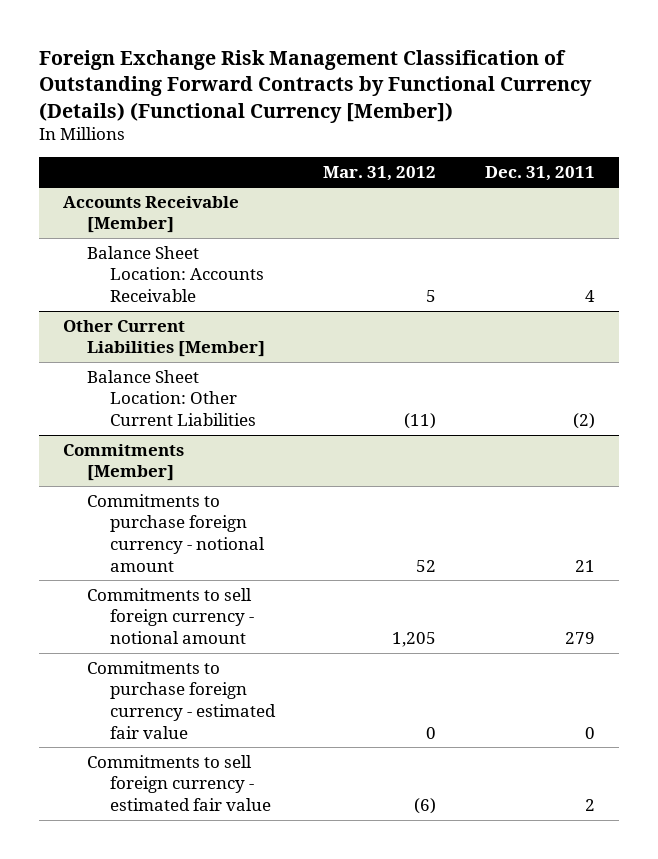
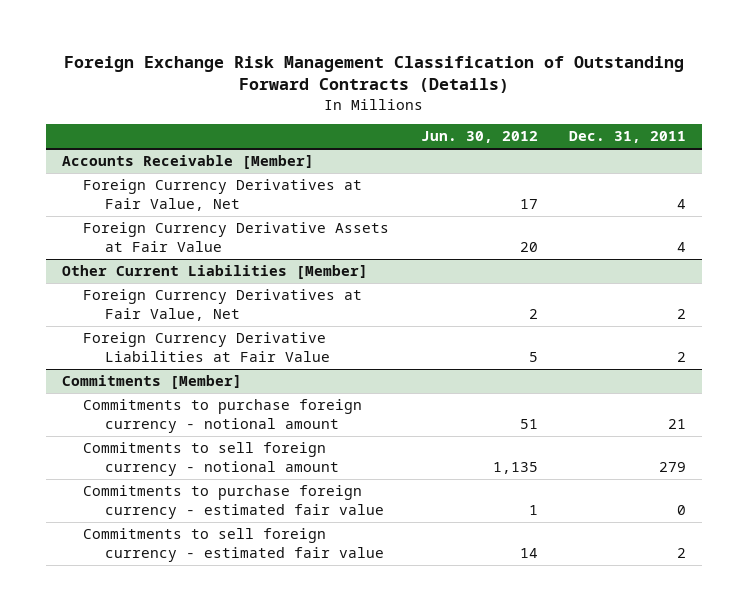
[39,50,593,123] Foreign Exchange Risk Management Classification of Outstanding Forward Contracts by Functional Currency (Details) (Functional Currency [Member]) -> [63,56,684,94] Foreign Exchange Risk Management Classification of Outstanding Forward Contracts (Details)
[323,165,437,181] Mar. 31, 2012 -> none
none -> [420,131,538,144] Jun. 30, 2012
none -> [83,179,363,211] Foreign Currency Derivatives at Fair Value, Net
[86,245,264,303] Balance Sheet Location: Accounts Receivable -> [83,222,390,252] Foreign Currency Derivative Assets at Fair Value
[86,369,256,427] Balance Sheet Location: Other Current Liabilities -> none
none -> [83,289,363,321] Foreign Currency Derivatives at Fair Value, Net
none -> [83,332,330,362] Foreign Currency Derivative Liabilities at Fair Value

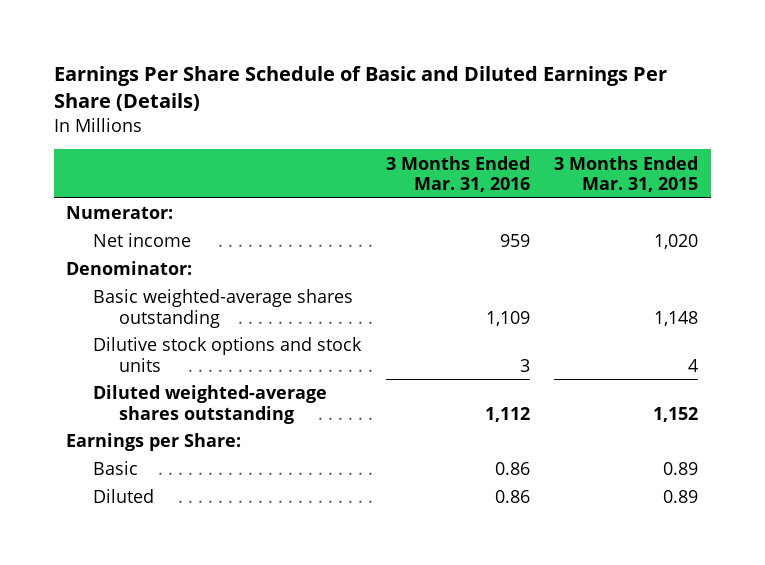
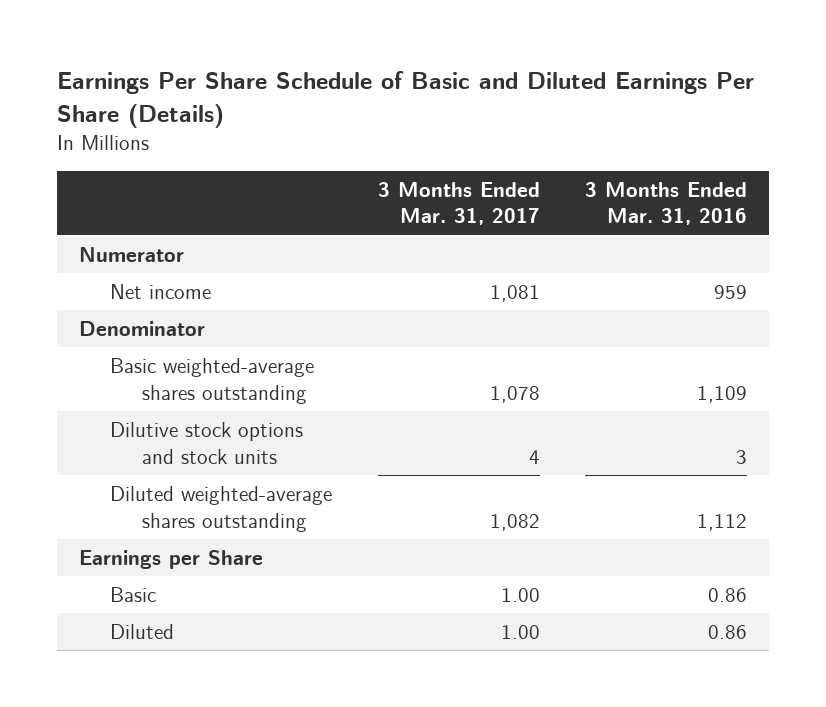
[554,155,699,193] 3 Months Ended Mar. 31, 2015 -> none
none -> [377,181,540,226] 3 Months Ended Mar. 31, 2017
[66,206,174,220] Numerator: -> [79,246,185,262] Numerator
[66,261,193,276] Denominator: -> [79,320,206,336] Denominator
[66,433,242,452] Earnings per Share: -> [79,549,264,569] Earnings per Share

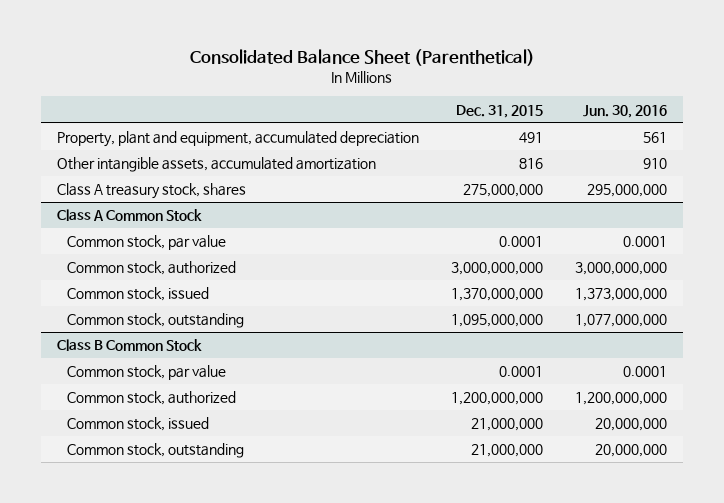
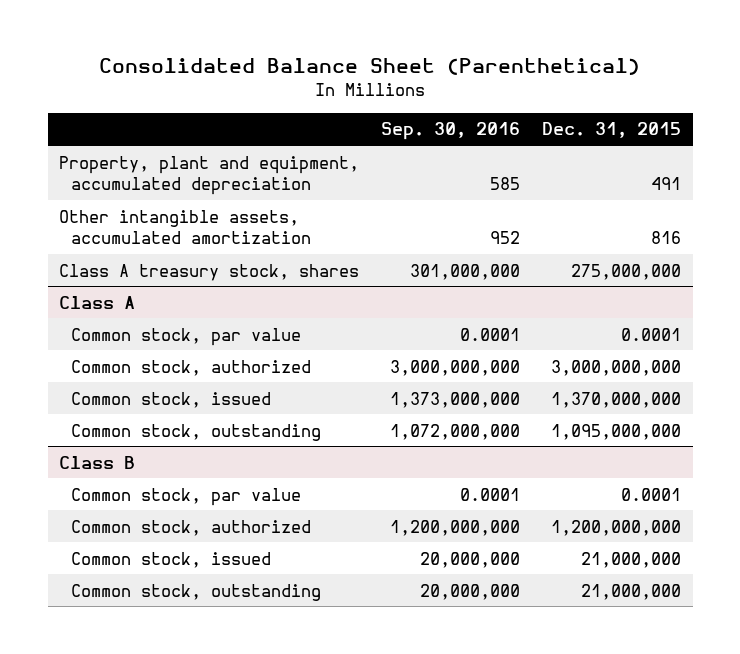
[583,104,668,118] Jun. 30, 2016 -> none
none -> [381,122,521,141] Sep. 30, 2016
[57,209,203,222] Class A Common Stock -> [58,295,135,309] Class A
[57,339,203,352] Class B Common Stock -> [58,455,135,469] Class B

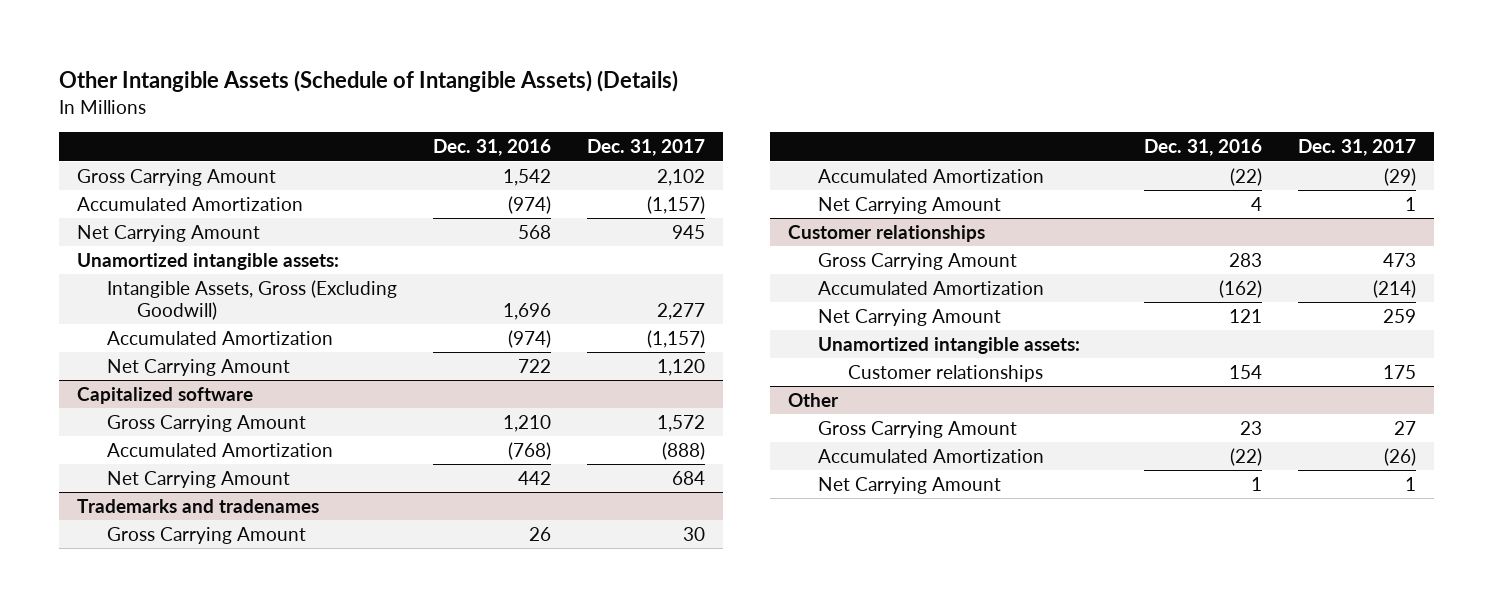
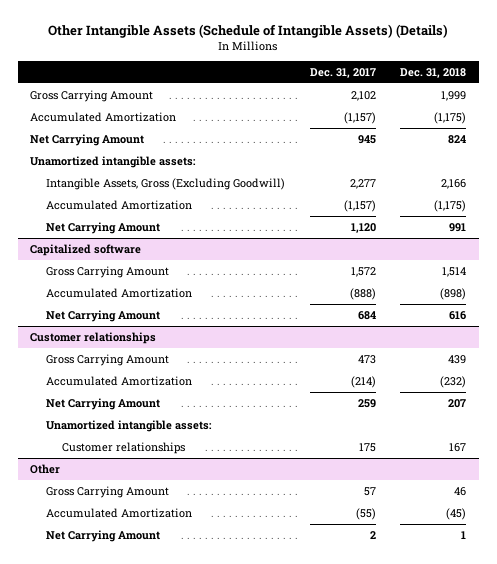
[433,139,552,157] Dec. 31, 2016 -> none
none -> [400,68,467,79] Dec. 31, 2018
[77,498,320,513] Trademarks and tradenames -> none
[107,526,307,544] Gross Carrying Amount -> none
[818,168,1045,183] Accumulated Amortization -> none
[818,196,1002,214] Net Carrying Amount -> none
[1394,420,1417,435] 27 -> [363,486,376,496] 57
[1384,447,1417,466] (26) -> [355,507,376,520] (55)
[1405,476,1417,491] 1 -> [369,530,376,539] 2

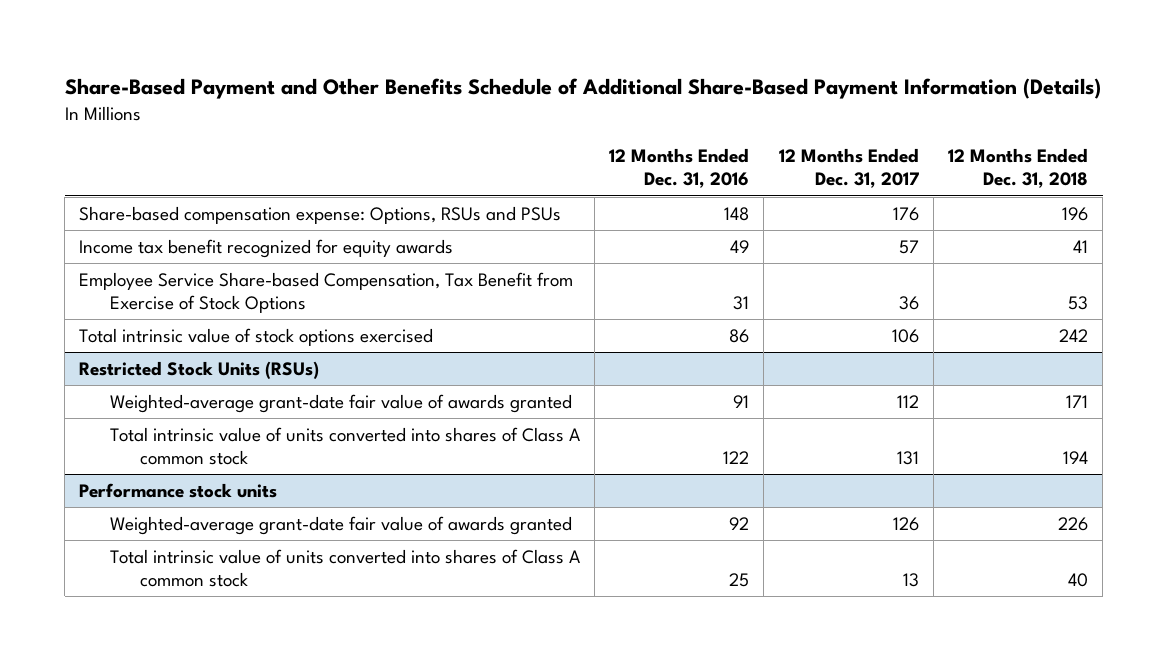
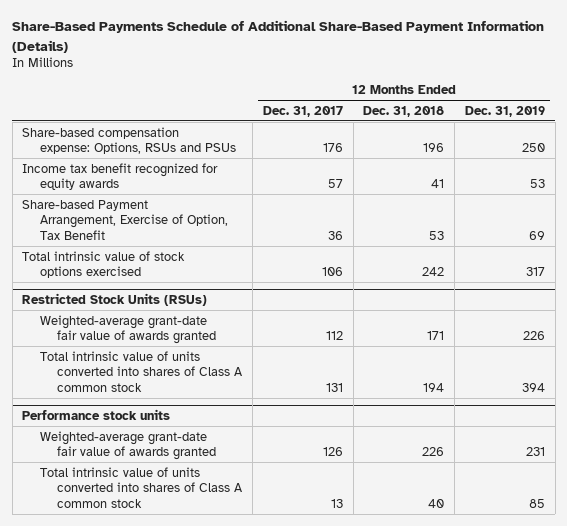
[64,78,1101,100] Share-Based Payment and Other Benefits Schedule of Additional Share-Based Payment Information (Details) -> [12,20,545,53] Share-Based Payments Schedule of Additional Share-Based Payment Information (Details)
[609,148,750,189] 12 Months Ended Dec. 31, 2016 -> none
none -> [465,105,546,117] Dec. 31, 2019
[79,271,574,313] Employee Service Share-based Compensation, Tax Benefit from Exercise of Stock Options -> [22,199,228,240] Share-based Payment Arrangement, Exercise of Option, Tax Benefit

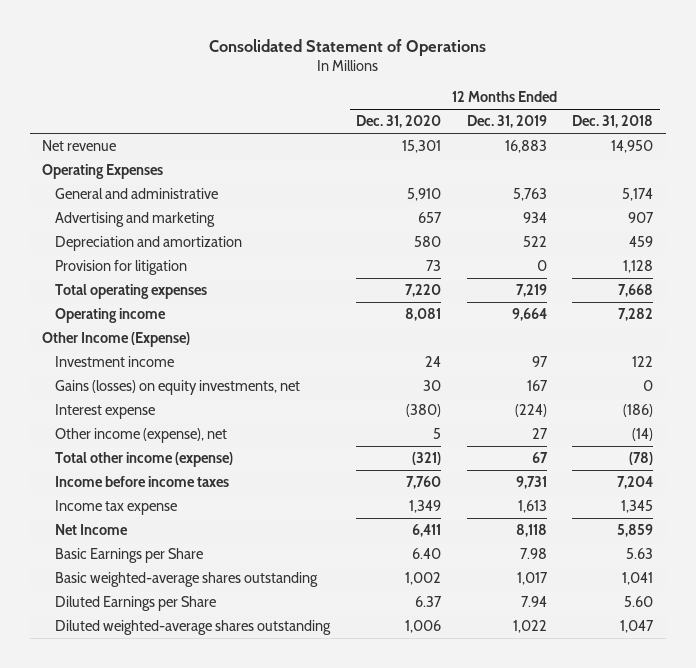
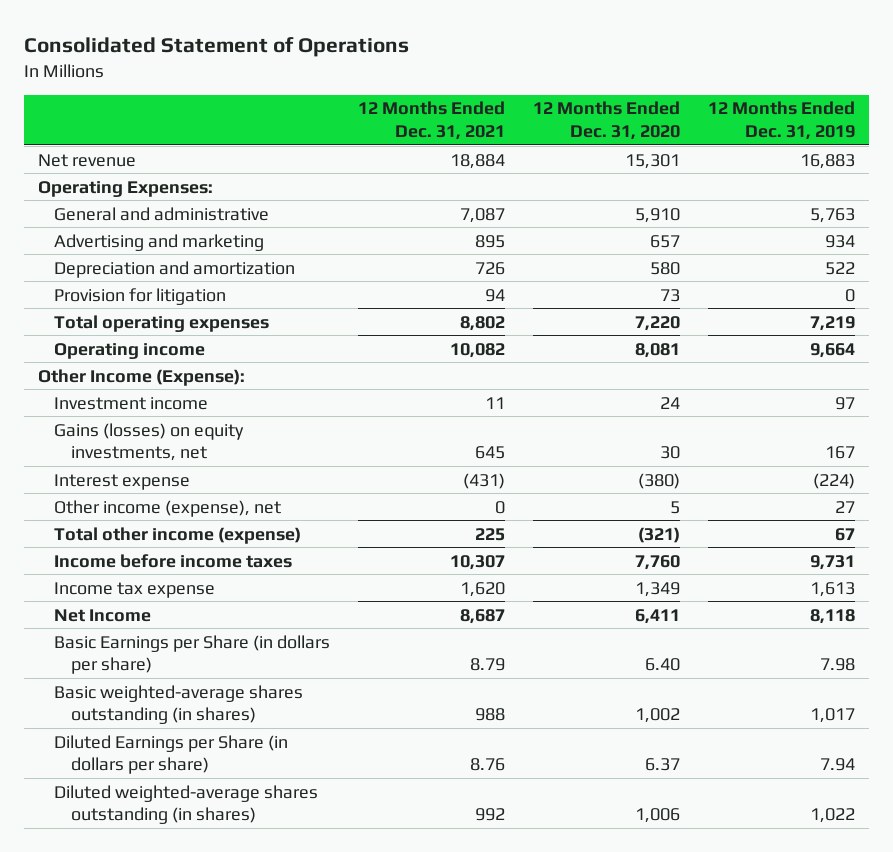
[572,115,654,129] Dec. 31, 2018 -> none
none -> [358,101,506,141] 12 Months Ended Dec. 31, 2021
[42,164,164,180] Operating Expenses -> [37,180,213,197] Operating Expenses:
[42,332,191,348] Other Income (Expense) -> [37,368,245,386] Other Income (Expense):
[55,548,204,564] Basic Earnings per Share -> [54,634,331,675] Basic Earnings per Share (in dollars per share)
[55,572,319,588] Basic weighted-average shares outstanding -> [54,684,304,725] Basic weighted-average shares outstanding (in shares)
[55,596,217,612] Diluted Earnings per Share -> [54,734,289,775] Diluted Earnings per Share (in dollars per share)
[55,620,332,636] Diluted weighted-average shares outstanding -> [54,784,319,825] Diluted weighted-average shares outstanding (in shares)

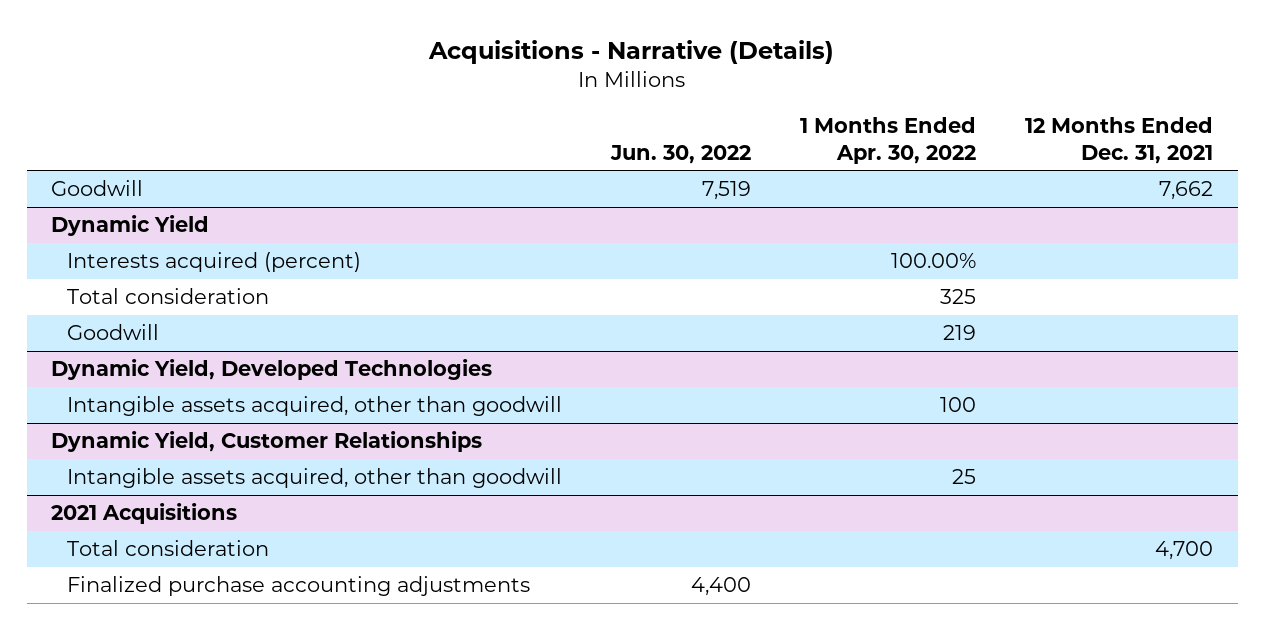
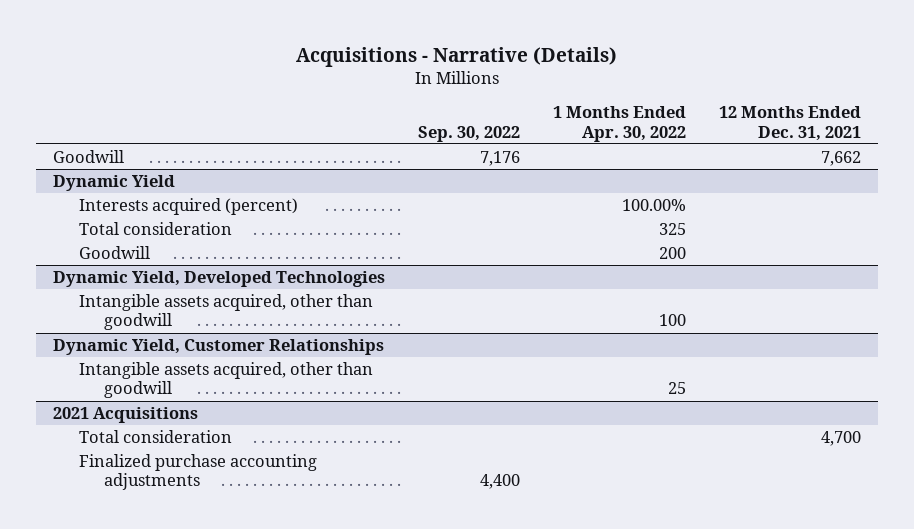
[609,144,751,164] Jun. 30, 2022 -> none
none -> [417,125,520,142] Sep. 30, 2022
[943,325,977,341] 219 -> [659,246,687,259] 200

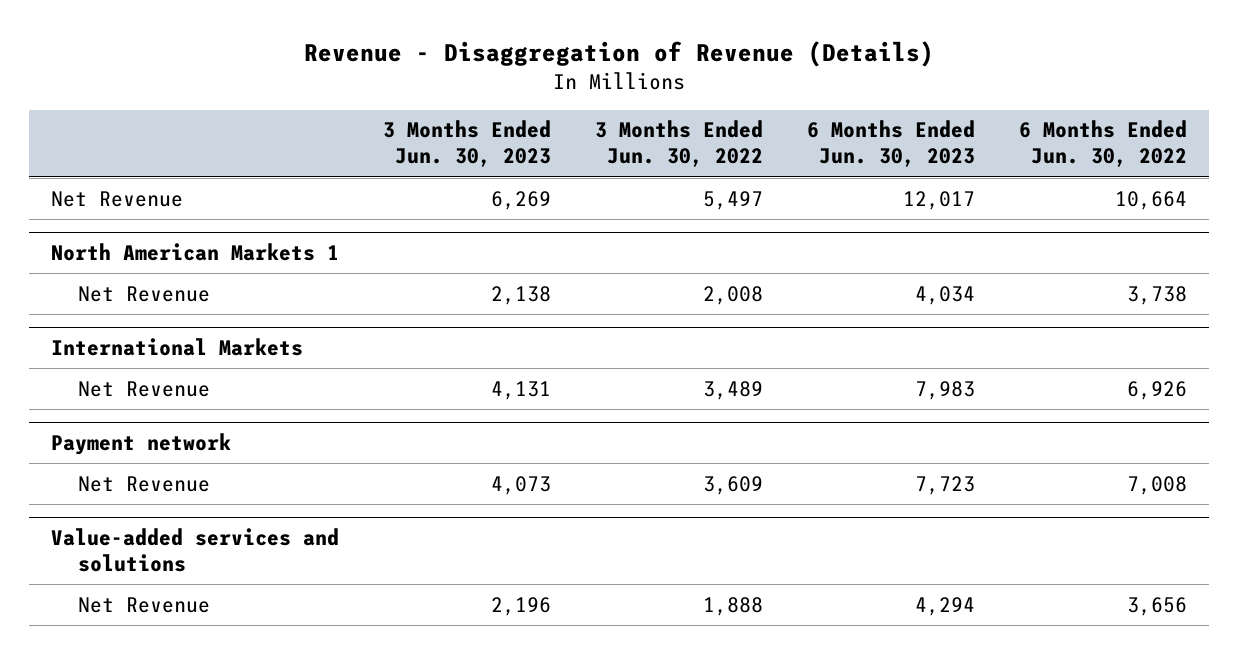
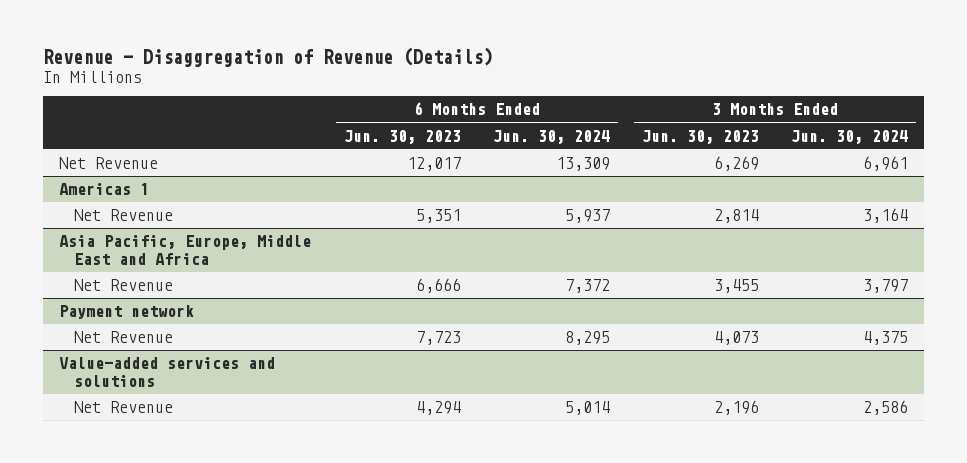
[594,120,763,168] 3 Months Ended Jun. 30, 2022 -> none
[1018,120,1187,168] 6 Months Ended Jun. 30, 2022 -> none
none -> [492,129,610,144] Jun. 30, 2024
none -> [790,129,908,144] Jun. 30, 2024
[50,242,339,261] North American Markets 1 -> [59,183,150,196] Americas 1
[490,285,551,305] 2,138 -> [713,209,759,224] 2,814
[914,285,975,305] 4,034 -> [415,209,461,224] 5,351
[50,337,303,356] International Markets -> [59,235,312,265] Asia Pacific, Europe, Middle East and Africa
[490,380,551,400] 4,131 -> [713,279,759,294] 3,455
[914,380,975,400] 7,983 -> [415,278,461,294] 6,666

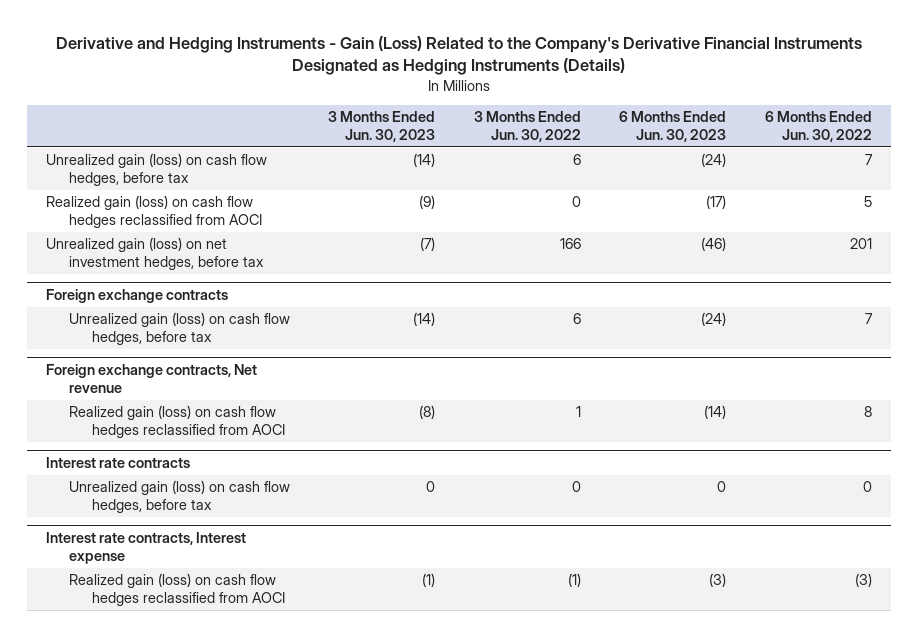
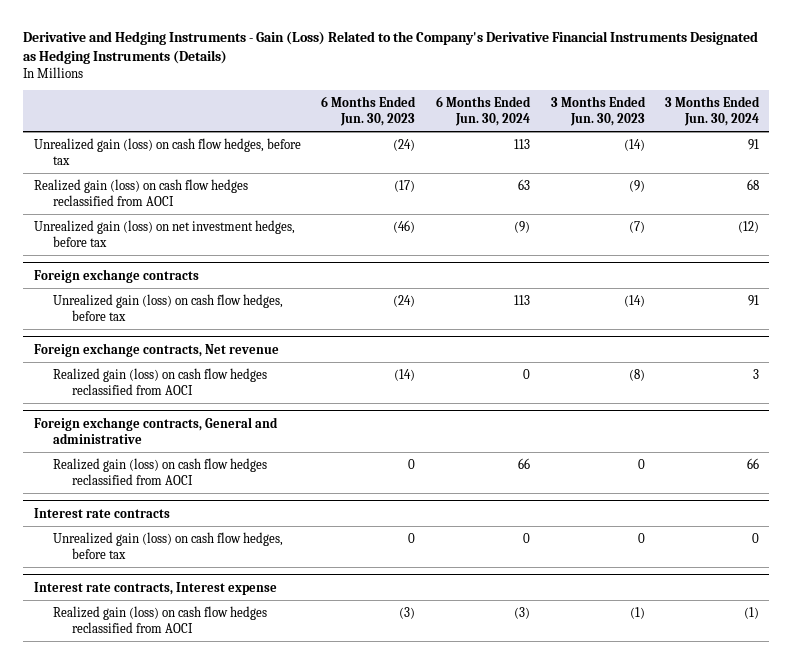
[473,111,581,142] 3 Months Ended Jun. 30, 2022 -> none
[764,111,872,142] 6 Months Ended Jun. 30, 2022 -> none
none -> [435,96,531,127] 6 Months Ended Jun. 30, 2024
none -> [665,96,761,127] 3 Months Ended Jun. 30, 2024
none -> [33,416,278,444] Foreign exchange contracts, General and administrative
none -> [52,457,267,485] Realized gain (loss) on cash flow hedges reclassified from AOCI

